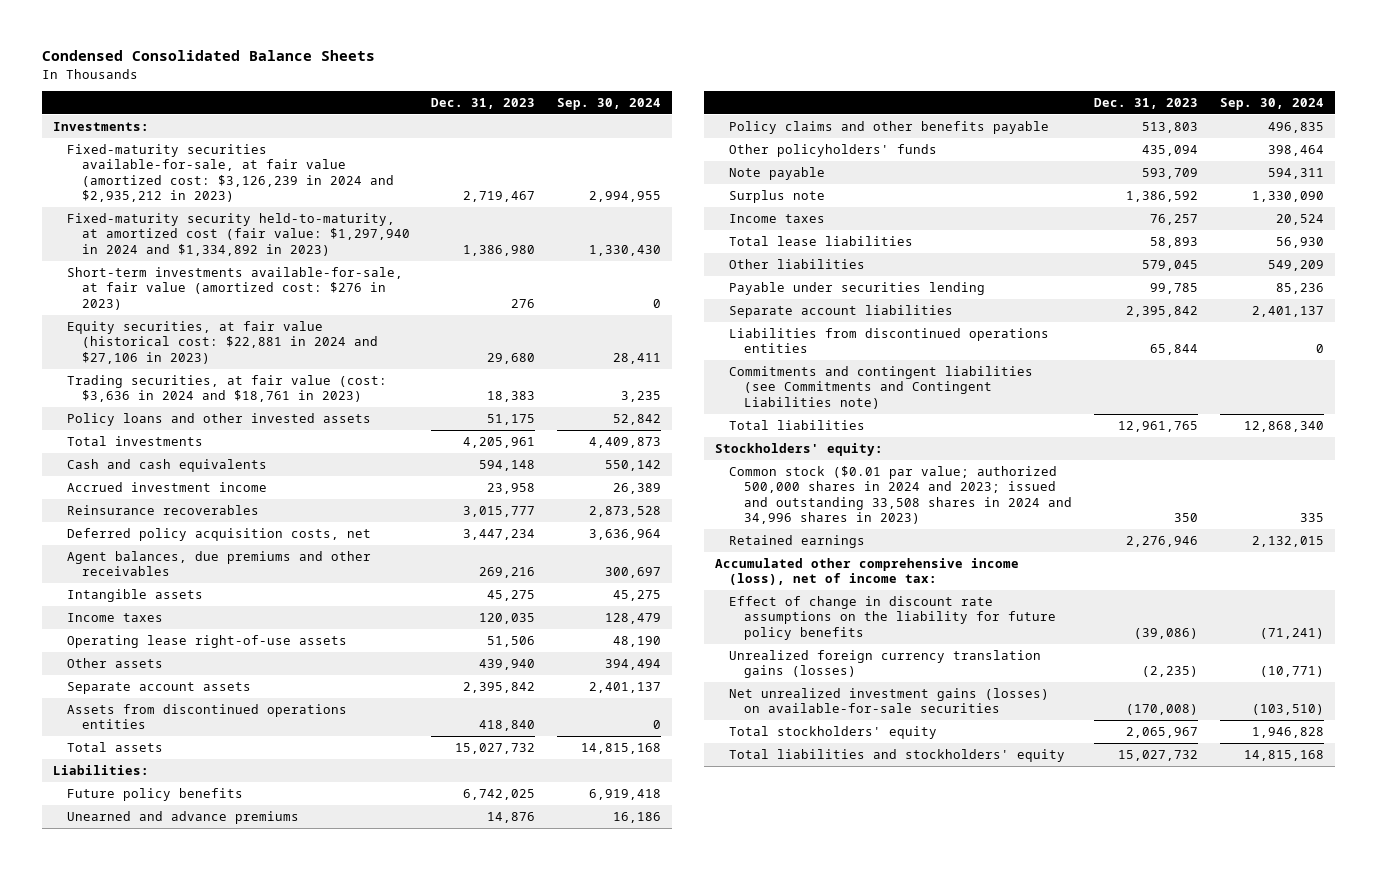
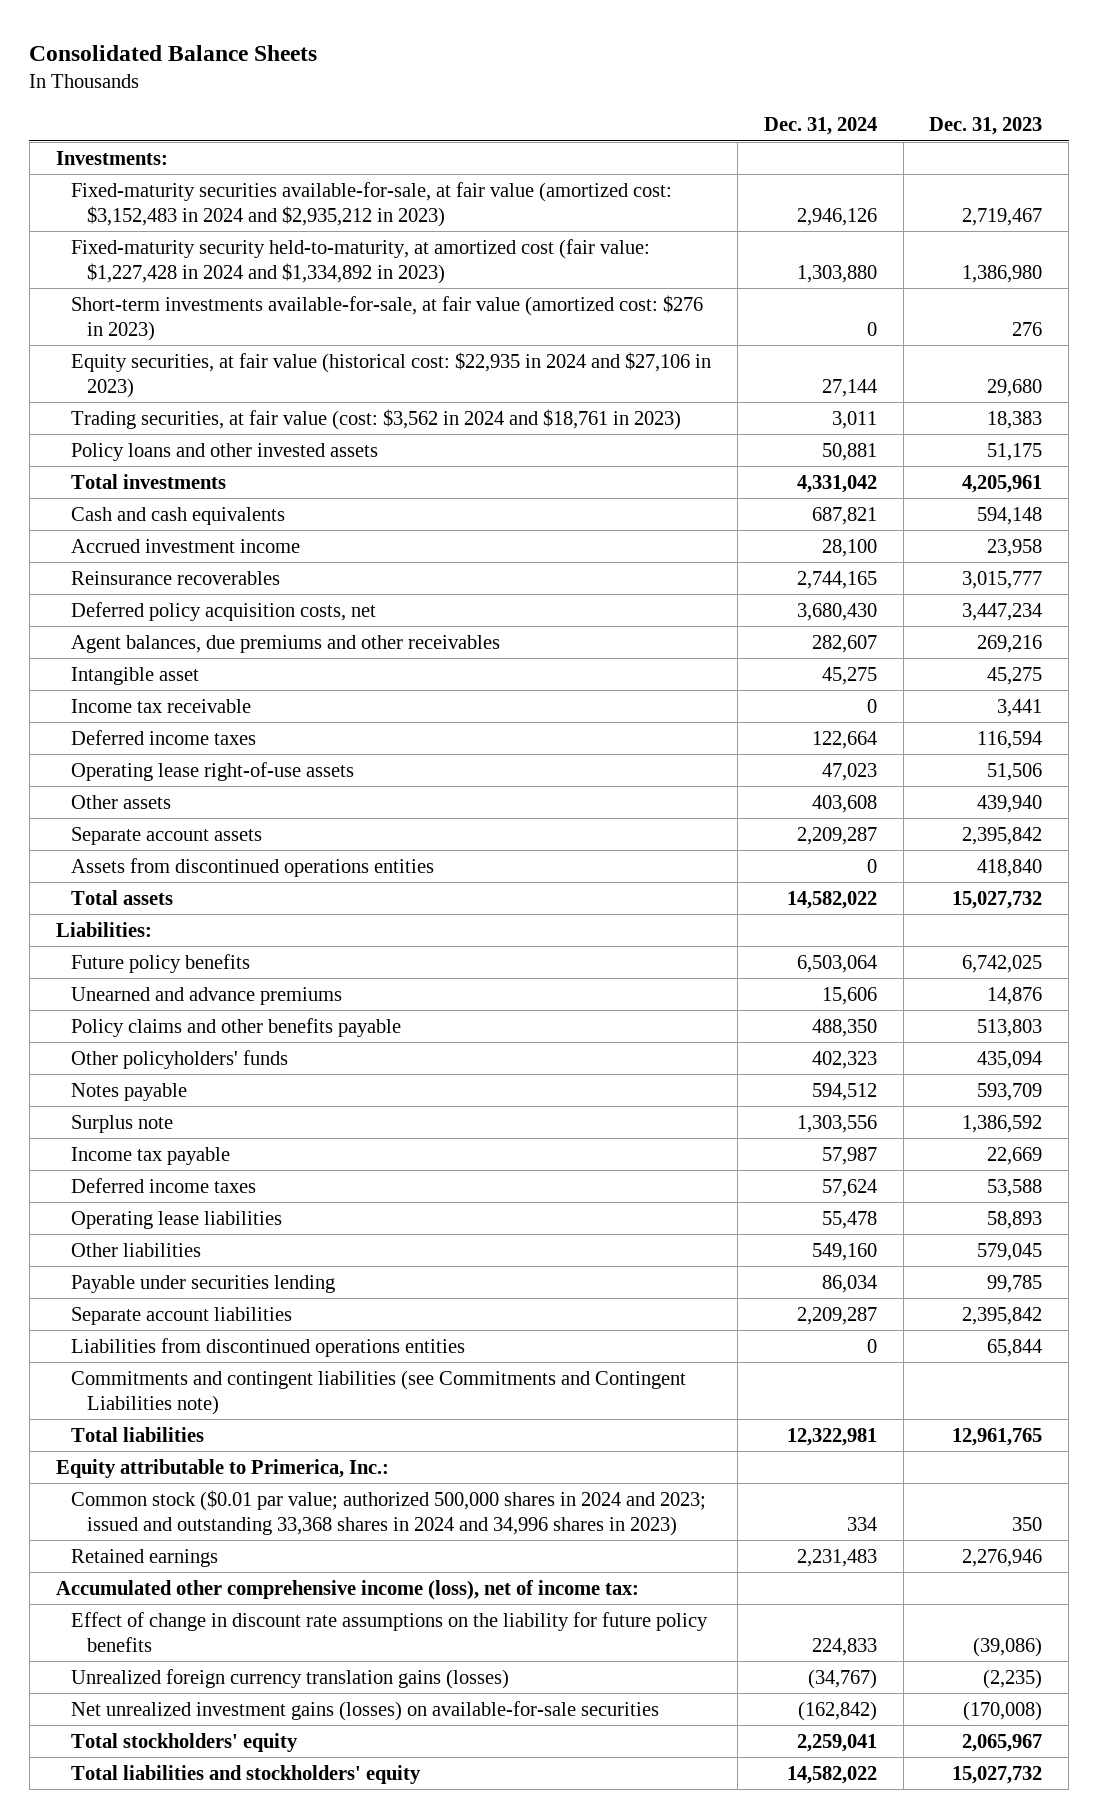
[41,50,375,62] Condensed Consolidated Balance Sheets -> [29,44,318,61] Consolidated Balance Sheets
[557,98,662,111] Sep. 30, 2024 -> none
none -> [763,117,877,136] Dec. 31, 2024
[67,143,394,203] Fixed-maturity securities available-for-sale, at fair value (amortized cost: $3,126,239 in 2024 and $2,935,212 in 2023) -> [71,181,673,227] Fixed-maturity securities available-for-sale, at fair value (amortized cost: $3,152,483 in 2024 and $2,935,212 in 2023)
[67,212,410,256] Fixed-maturity security held-to-maturity, at amortized cost (fair value: $1,297,940 in 2024 and $1,334,892 in 2023) -> [71,238,651,284] Fixed-maturity security held-to-maturity, at amortized cost (fair value: $1,227,428 in 2024 and $1,334,892 in 2023)
[67,320,378,364] Equity securities, at fair value (historical cost: $22,881 in 2024 and $27,106 in 2023) -> [71,351,712,398] Equity securities, at fair value (historical cost: $22,935 in 2024 and $27,106 in 2023)
[67,374,388,403] Trading securities, at fair value (cost: $3,636 in 2024 and $18,761 in 2023) -> [71,408,682,430] Trading securities, at fair value (cost: $3,562 in 2024 and $18,761 in 2023)
[67,588,204,602] Intangible assets -> [71,666,200,685] Intangible asset
[67,612,164,622] Income taxes -> [71,698,252,713] Income tax receivable
[479,612,536,624] 120,035 -> [997,698,1043,717] 3,441
none -> [71,729,257,745] Deferred income taxes
[729,166,826,180] Note payable -> [71,1082,188,1101] Notes payable
[729,213,826,223] Income taxes -> [71,1146,231,1165] Income tax payable
[1149,213,1198,225] 76,257 -> [987,1146,1043,1165] 22,669
none -> [71,1177,257,1193] Deferred income taxes
[729,235,914,246] Total lease liabilities -> [71,1210,283,1229] Operating lease liabilities
[714,442,883,456] Stockholders' equity: -> [55,1458,389,1478] Equity attributable to Primerica, Inc.:
[729,465,1072,525] Common stock ($0.01 par value; authorized 500,000 shares in 2024 and 2023; issued and outstanding 33,508 shares in 2024 and 34,996 shares in 2023) -> [71,1489,707,1536] Common stock ($0.01 par value; authorized 500,000 shares in 2024 and 2023; issued and outstanding 33,368 shares in 2024 and 34,996 shares in 2023)

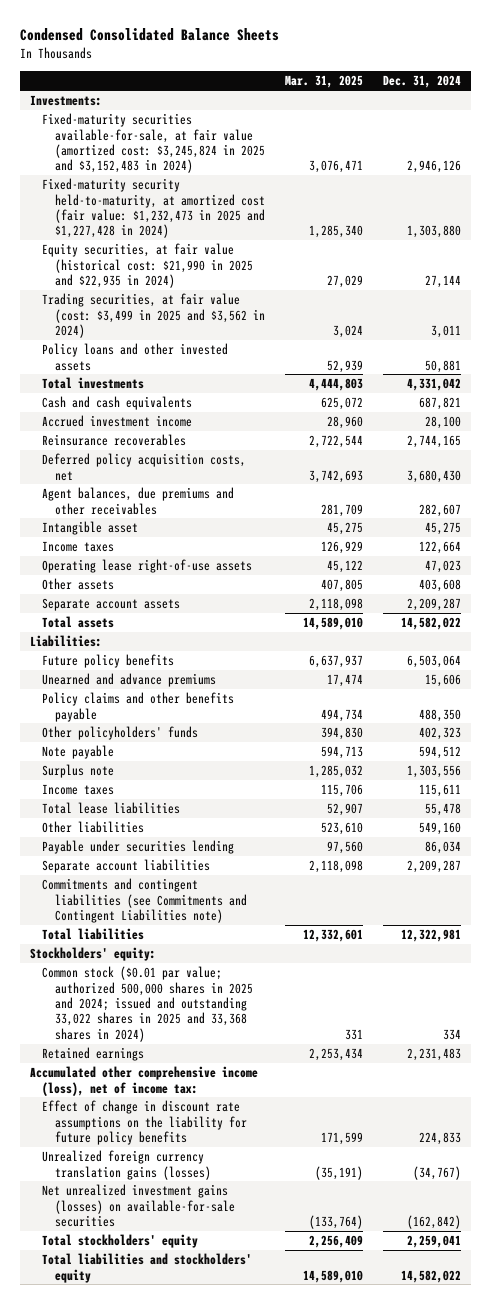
[29,44,318,61] Consolidated Balance Sheets -> [19,28,279,42] Condensed Consolidated Balance Sheets
[929,117,1043,136] Dec. 31, 2023 -> none
none -> [285,75,364,89] Mar. 31, 2025
[71,294,704,341] Short-term investments available-for-sale, at fair value (amortized cost: $276 in 2023) -> none
[71,181,673,227] Fixed-maturity securities available-for-sale, at fair value (amortized cost: $3,152,483 in 2024 and $2,935,212 in 2023) -> [42,113,265,174] Fixed-maturity securities available-for-sale, at fair value (amortized cost: $3,245,824 in 2025 and $3,152,483 in 2024)
[71,238,651,284] Fixed-maturity security held-to-maturity, at amortized cost (fair value: $1,227,428 in 2024 and $1,334,892 in 2023) -> [42,178,265,239] Fixed-maturity security held-to-maturity, at amortized cost (fair value: $1,232,473 in 2025 and $1,227,428 in 2024)
[71,351,712,398] Equity securities, at fair value (historical cost: $22,935 in 2024 and $27,106 in 2023) -> [42,243,253,288] Equity securities, at fair value (historical cost: $21,990 in 2025 and $22,935 in 2024)
[71,408,682,430] Trading securities, at fair value (cost: $3,562 in 2024 and $18,761 in 2023) -> [42,293,265,338] Trading securities, at fair value (cost: $3,499 in 2025 and $3,562 in 2024)
[71,729,257,745] Deferred income taxes -> none
[71,698,252,713] Income tax receivable -> [42,541,115,553] Income taxes
[866,698,877,713] 0 -> [419,541,462,555] 122,664
[71,857,435,877] Assets from discontinued operations entities -> none
[71,1082,188,1101] Notes payable -> [42,745,115,760] Note payable
[71,1177,257,1193] Deferred income taxes -> none
[71,1146,231,1165] Income tax payable -> [42,784,115,796] Income taxes
[821,1146,877,1165] 57,987 -> [419,784,462,798] 115,611
[71,1210,283,1229] Operating lease liabilities -> [42,802,181,815] Total lease liabilities
[71,1337,466,1357] Liabilities from discontinued operations entities -> none
[55,1458,389,1478] Equity attributable to Primerica, Inc.: -> [29,947,156,962] Stockholders' equity:
[71,1489,707,1536] Common stock ($0.01 par value; authorized 500,000 shares in 2024 and 2023; issued and outstanding 33,368 shares in 2024 and 34,996 shares in 2023) -> [42,966,253,1042] Common stock ($0.01 par value; authorized 500,000 shares in 2025 and 2024; issued and outstanding 33,022 shares in 2025 and 33,368 shares in 2024)

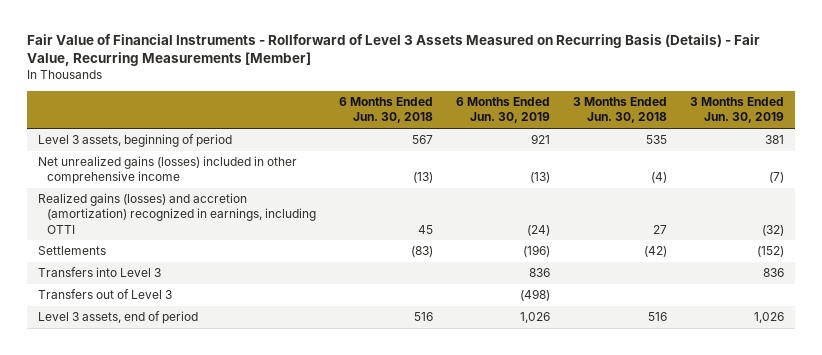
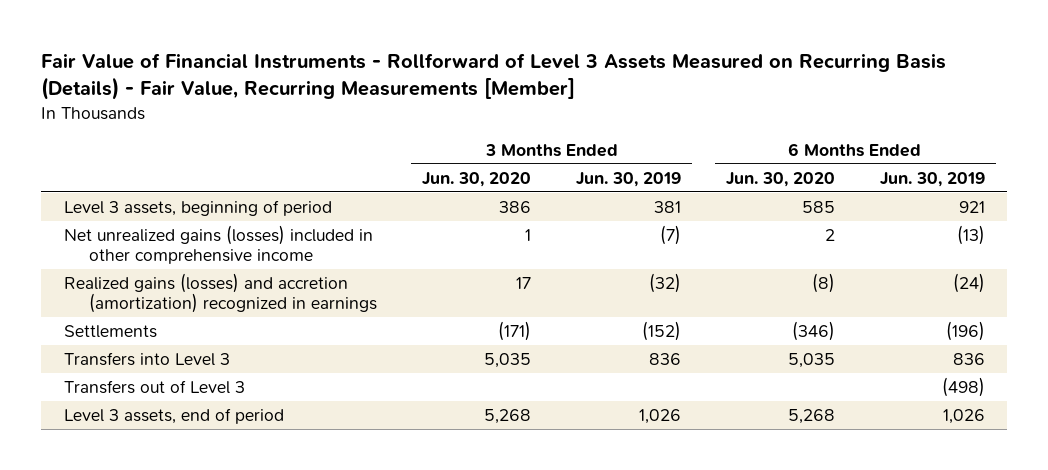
[338,97,433,124] 6 Months Ended Jun. 30, 2018 -> none
[572,97,667,124] 3 Months Ended Jun. 30, 2018 -> none
none -> [422,171,532,187] Jun. 30, 2020
none -> [725,171,835,187] Jun. 30, 2020
[38,193,316,234] Realized gains (losses) and accretion (amortization) recognized in earnings, including OTTI -> [63,272,378,314] Realized gains (losses) and accretion (amortization) recognized in earnings

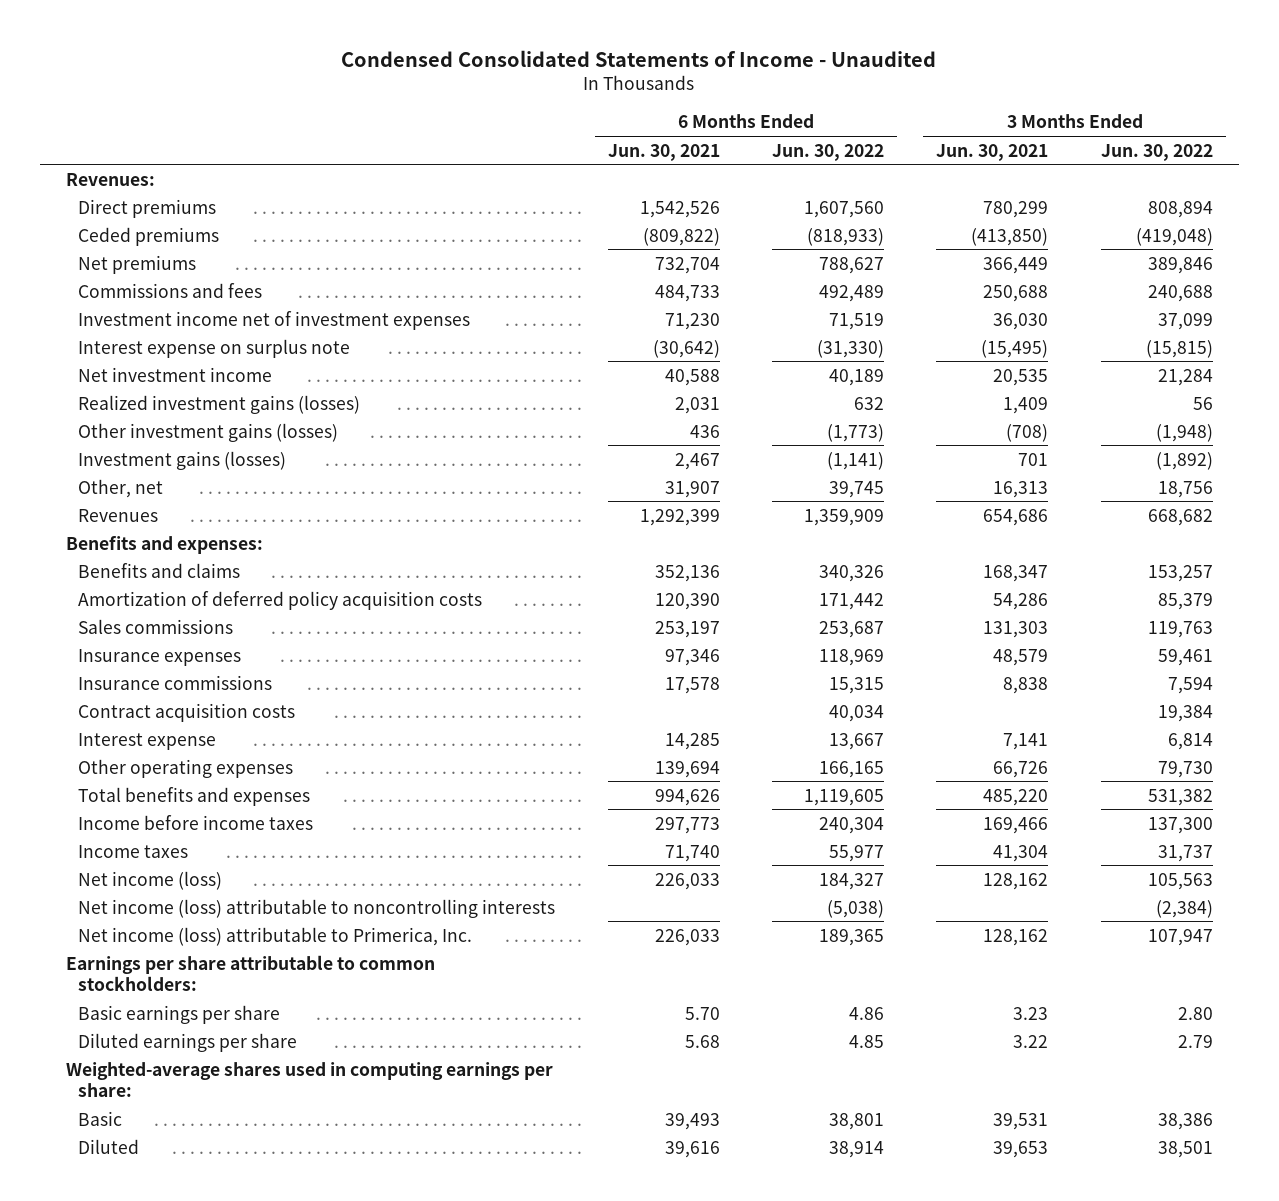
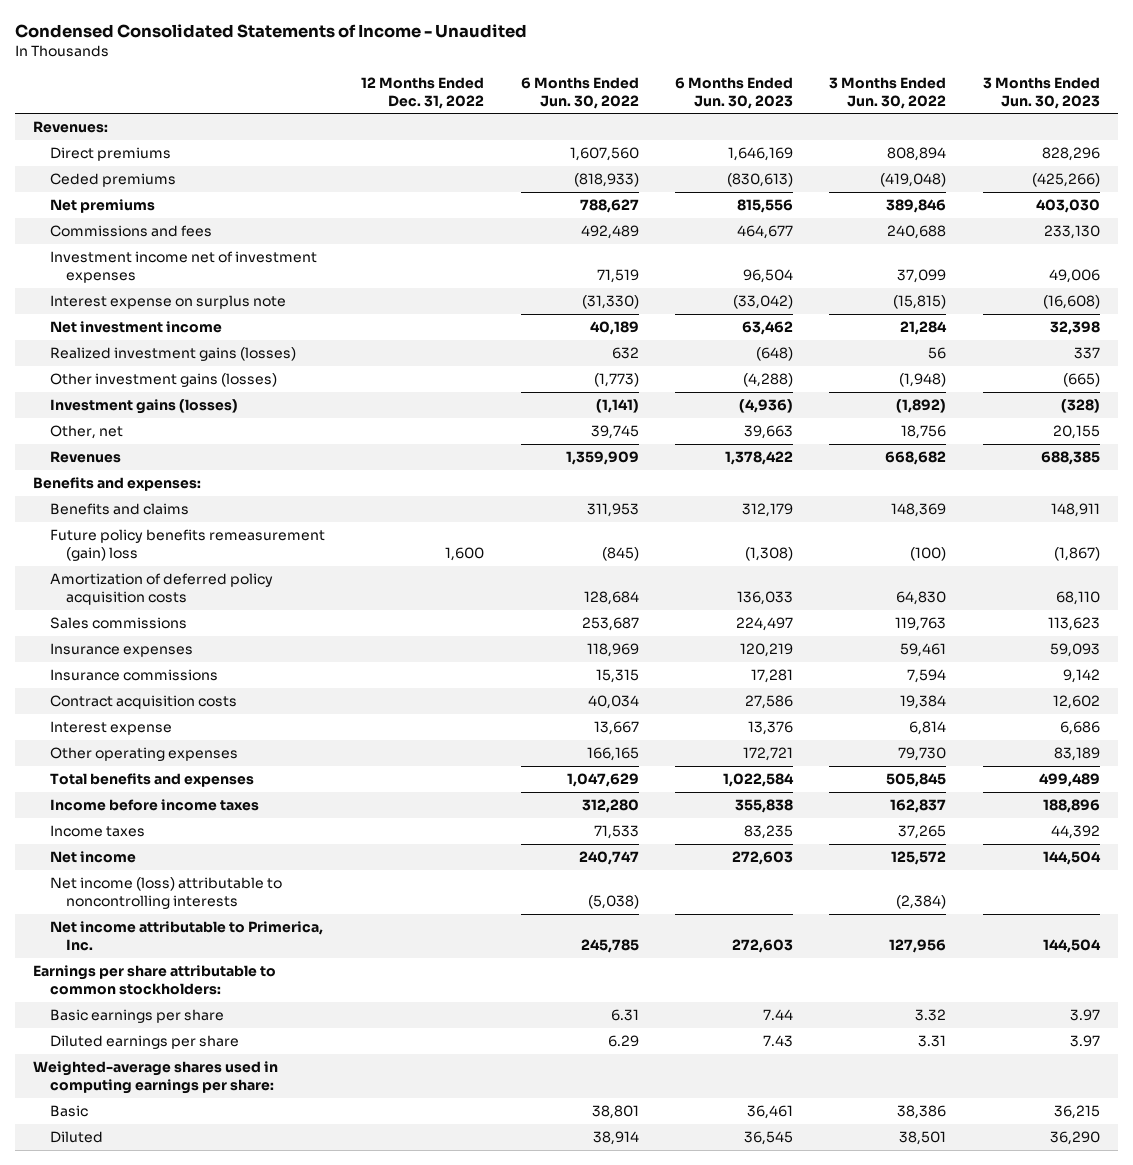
[607,143,720,161] Jun. 30, 2021 -> none
[936,143,1049,161] Jun. 30, 2021 -> none
none -> [361,77,485,109] 12 Months Ended Dec. 31, 2022
none -> [674,77,793,109] 6 Months Ended Jun. 30, 2023
none -> [982,77,1100,109] 3 Months Ended Jun. 30, 2023
[819,564,885,582] 340,326 -> [586,503,639,518] 311,953
[1147,564,1213,582] 153,257 -> [891,503,947,518] 148,369
none -> [49,529,325,561] Future policy benefits remeasurement (gain) loss
[819,592,885,610] 171,442 -> [583,590,639,605] 128,684
[1157,592,1213,610] 85,379 -> [896,590,947,605] 64,830
[804,788,885,806] 1,119,605 -> [566,773,639,788] 1,047,629
[1147,788,1213,806] 531,382 -> [886,773,947,788] 505,845
[819,816,885,834] 240,304 -> [581,799,639,814] 312,280
[1147,816,1213,834] 137,300 -> [890,799,947,814] 162,837
[829,844,885,862] 55,977 -> [593,825,639,840] 71,533
[1157,844,1213,862] 31,737 -> [898,825,947,840] 37,265
[78,870,223,890] Net income (loss) -> [49,851,136,864] Net income
[819,872,885,890] 184,327 -> [578,851,639,866] 240,747
[1147,872,1213,890] 105,563 -> [891,851,947,866] 125,572
[78,926,473,946] Net income (loss) attributable to Primerica, Inc. -> [49,921,323,951] Net income attributable to Primerica, Inc.
[819,928,885,946] 189,365 -> [580,938,639,953] 245,785
[1147,928,1213,946] 107,947 -> [889,938,947,953] 127,956
[849,1006,885,1020] 4.86 -> [610,1009,639,1022] 6.31
[1177,1006,1213,1020] 2.80 -> [915,1009,947,1022] 3.32
[849,1034,885,1048] 4.85 -> [607,1035,639,1048] 6.29
[1177,1034,1213,1048] 2.79 -> [918,1035,947,1048] 3.31

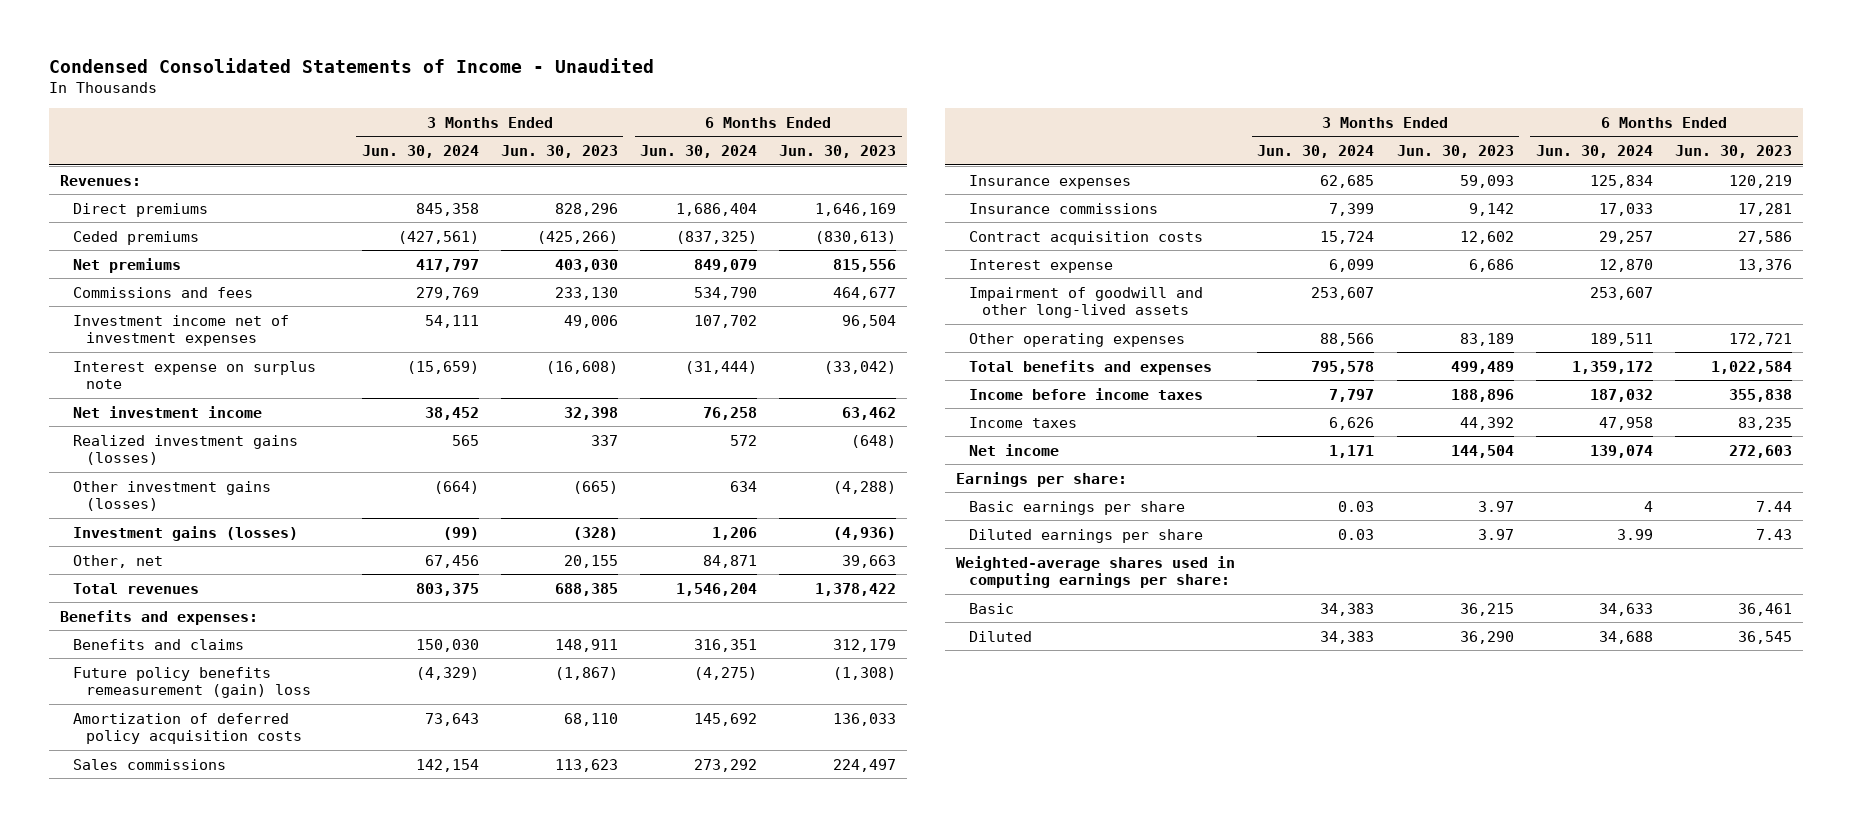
[361,77,485,109] 12 Months Ended Dec. 31, 2022 -> none
[520,77,639,109] 6 Months Ended Jun. 30, 2022 -> none
[829,77,947,109] 3 Months Ended Jun. 30, 2022 -> none
none -> [361,145,479,159] Jun. 30, 2024
none -> [640,145,758,159] Jun. 30, 2024
[49,451,121,464] Revenues -> [73,582,200,594] Total revenues
none -> [968,286,1203,319] Impairment of goodwill and other long-lived assets
[49,877,282,909] Net income (loss) attributable to noncontrolling interests -> none
[49,921,323,951] Net income attributable to Primerica, Inc. -> none
[32,965,276,995] Earnings per share attributable to common stockholders: -> [956,471,1128,487] Earnings per share:

